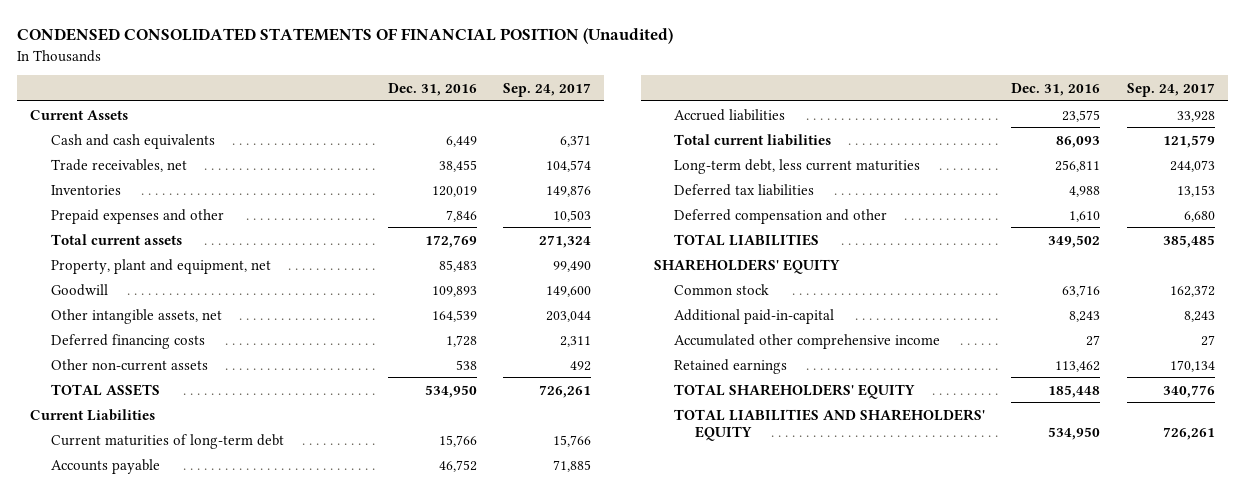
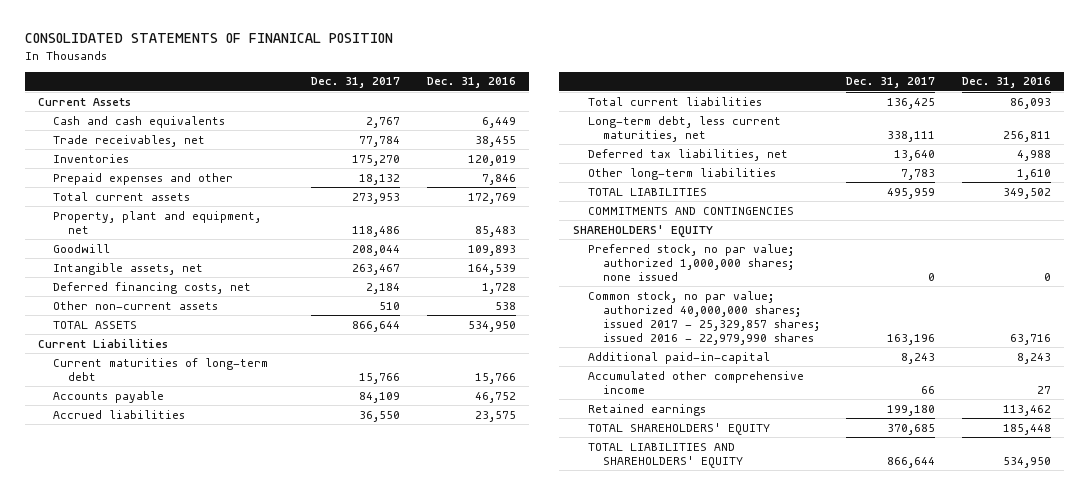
[17,28,674,45] CONDENSED CONSOLIDATED STATEMENTS OF FINANCIAL POSITION (Unaudited) -> [24,33,393,44] CONSOLIDATED STATEMENTS OF FINANICAL POSITION
[502,82,591,97] Sep. 24, 2017 -> none
none -> [311,77,401,89] Dec. 31, 2017
[50,308,222,324] Other intangible assets, net -> [52,262,203,275] Intangible assets, net
[50,333,205,349] Deferred financing costs -> [52,281,251,294] Deferred financing costs, net
[674,158,921,174] Long-term debt, less current maturities -> [587,115,781,142] Long-term debt, less current maturities, net
[674,183,815,196] Deferred tax liabilities -> [587,148,788,161] Deferred tax liabilities, net
[674,208,888,224] Deferred compensation and other -> [587,167,776,180] Other long-term liabilities
none -> [587,206,794,215] COMMITMENTS AND CONTINGENCIES
none -> [587,243,794,281] Preferred stock, no par value; authorized 1,000,000 shares; none issued
[674,283,770,295] Common stock -> [587,290,820,346] Common stock, no par value; authorized 40,000,000 shares; issued 2017 - 25,329,857 shares; issued 2016 - 22,979,990 shares

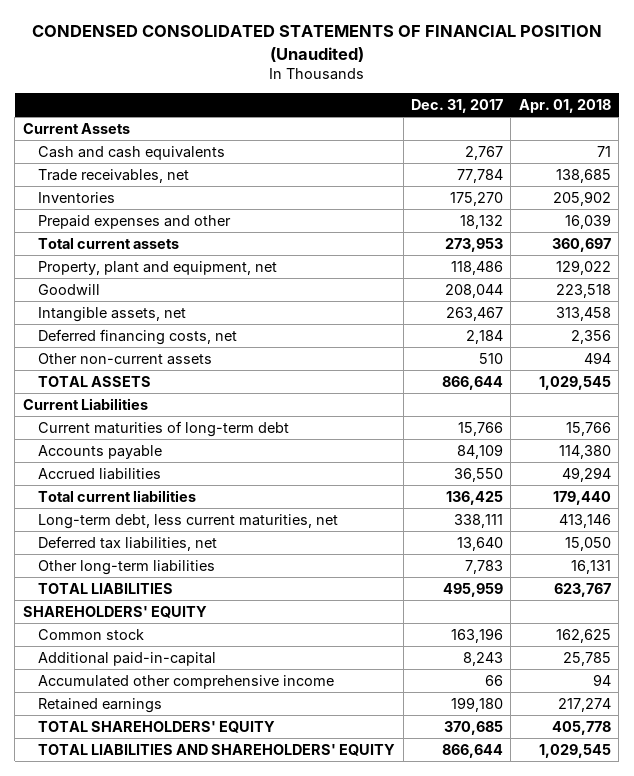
[24,33,393,44] CONSOLIDATED STATEMENTS OF FINANICAL POSITION -> [31,25,602,62] CONDENSED CONSOLIDATED STATEMENTS OF FINANCIAL POSITION (Unaudited)
[426,77,516,89] Dec. 31, 2016 -> none
none -> [518,98,611,113] Apr. 01, 2018
[587,206,794,215] COMMITMENTS AND CONTINGENCIES -> none
[587,243,794,281] Preferred stock, no par value; authorized 1,000,000 shares; none issued -> none
[587,290,820,346] Common stock, no par value; authorized 40,000,000 shares; issued 2017 - 25,329,857 shares; issued 2016 - 22,979,990 shares -> [38,628,145,640] Common stock

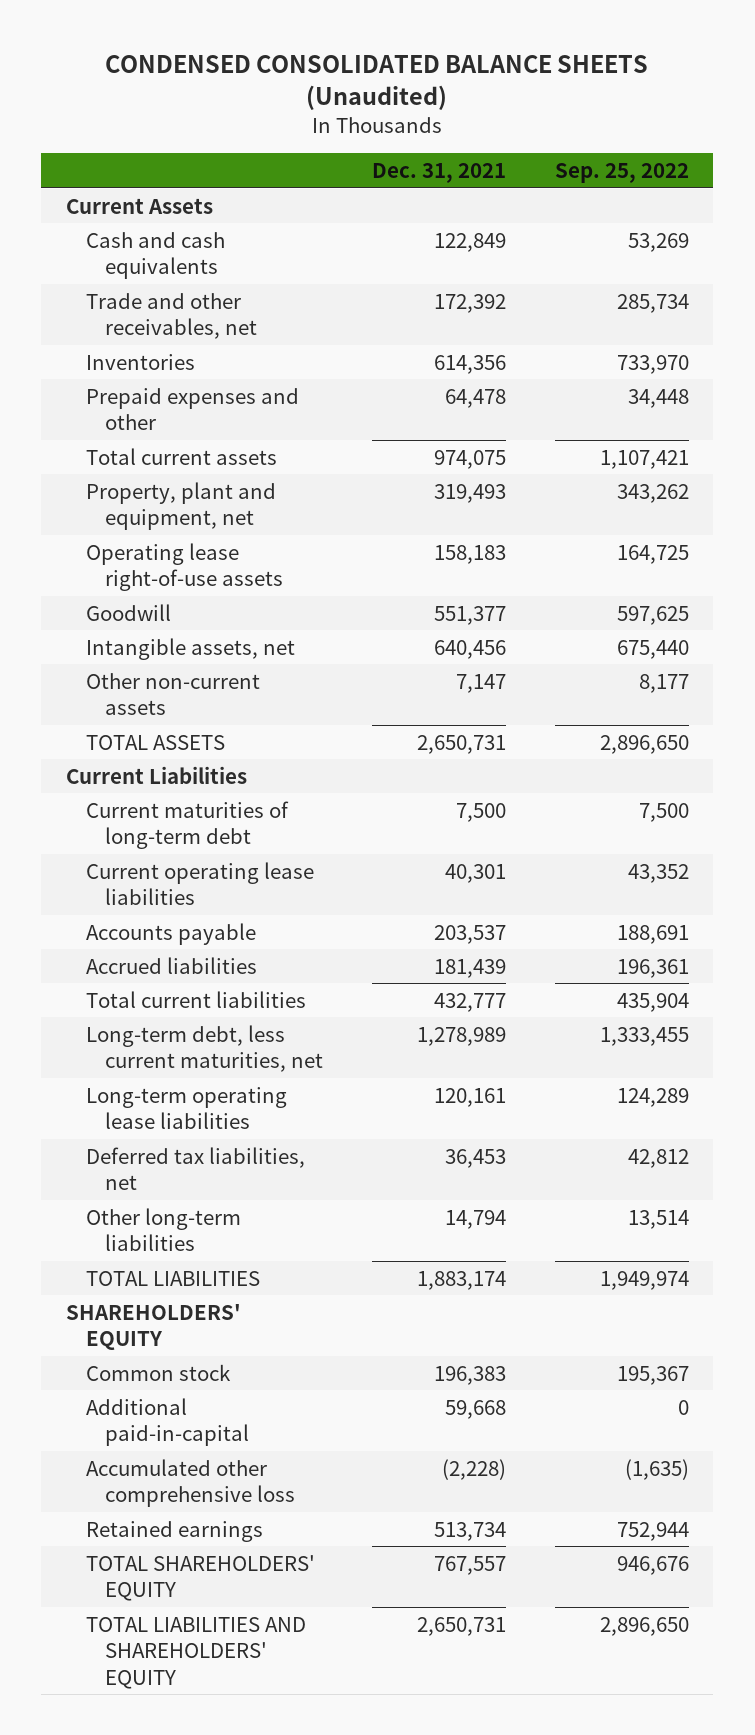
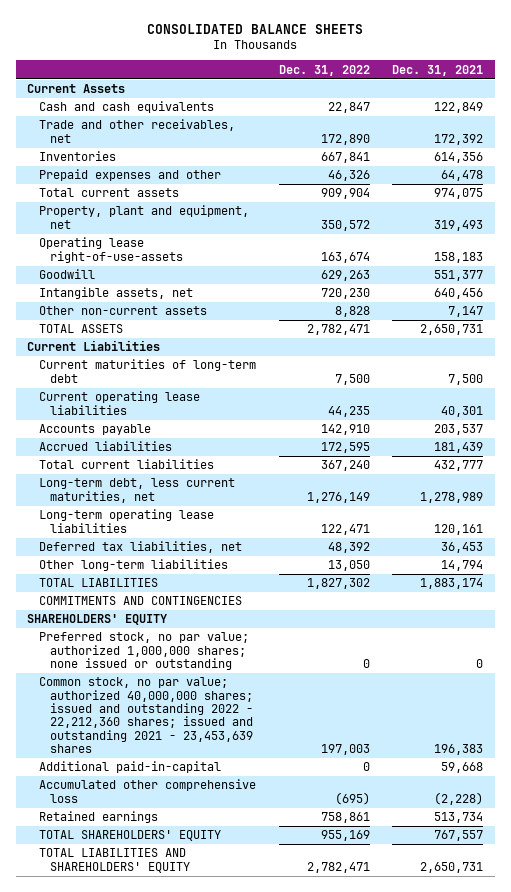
[105,55,649,111] CONDENSED CONSOLIDATED BALANCE SHEETS (Unaudited) -> [147,23,364,34] CONSOLIDATED BALANCE SHEETS
[554,162,689,183] Sep. 25, 2022 -> none
none -> [278,64,370,76] Dec. 31, 2022
[85,542,284,592] Operating lease right-of-use assets -> [38,237,184,263] Operating lease right-of-use-assets
none -> [38,596,242,606] COMMITMENTS AND CONTINGENCIES
none -> [38,632,249,670] Preferred stock, no par value; authorized 1,000,000 shares; none issued or outstanding
[85,1363,231,1381] Common stock -> [38,677,254,753] Common stock, no par value; authorized 40,000,000 shares; issued and outstanding 2022 - 22,212,360 shares; issued and outstanding 2021 - 23,453,639 shares

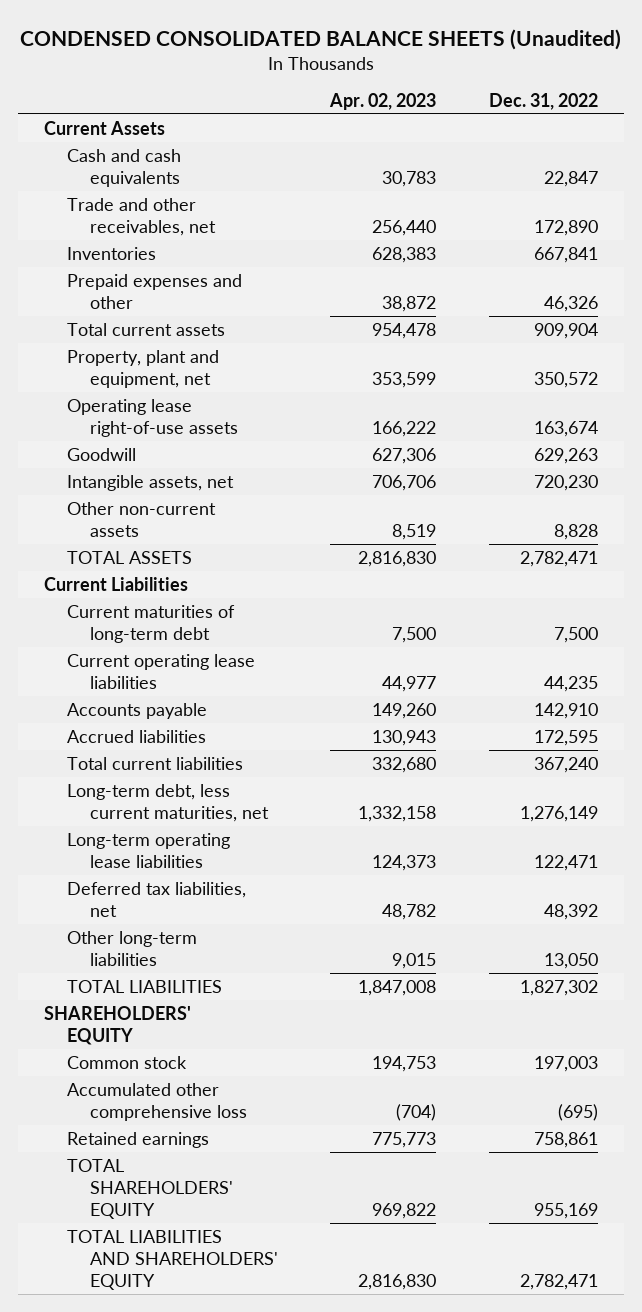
[147,23,364,34] CONSOLIDATED BALANCE SHEETS -> [19,28,621,50] CONDENSED CONSOLIDATED BALANCE SHEETS (Unaudited)
[392,64,484,76] Dec. 31, 2021 -> none
none -> [329,93,437,111] Apr. 02, 2023
[38,237,184,263] Operating lease right-of-use-assets -> [67,398,239,437] Operating lease right-of-use assets
[38,596,242,606] COMMITMENTS AND CONTINGENCIES -> none
[38,632,249,670] Preferred stock, no par value; authorized 1,000,000 shares; none issued or outstanding -> none
[38,761,221,774] Additional paid-in-capital -> none
[38,677,254,753] Common stock, no par value; authorized 40,000,000 shares; issued and outstanding 2022 - 22,212,360 shares; issued and outstanding 2021 - 23,453,639 shares -> [67,1055,188,1069] Common stock

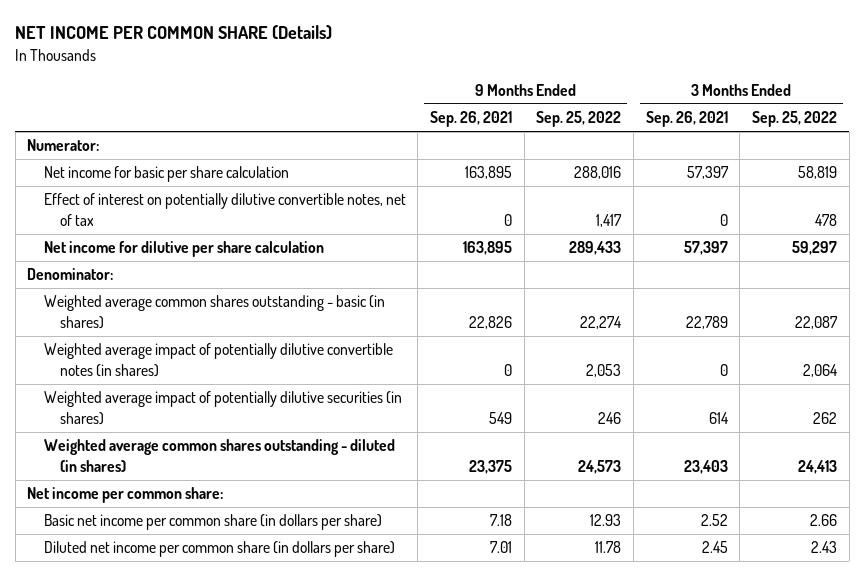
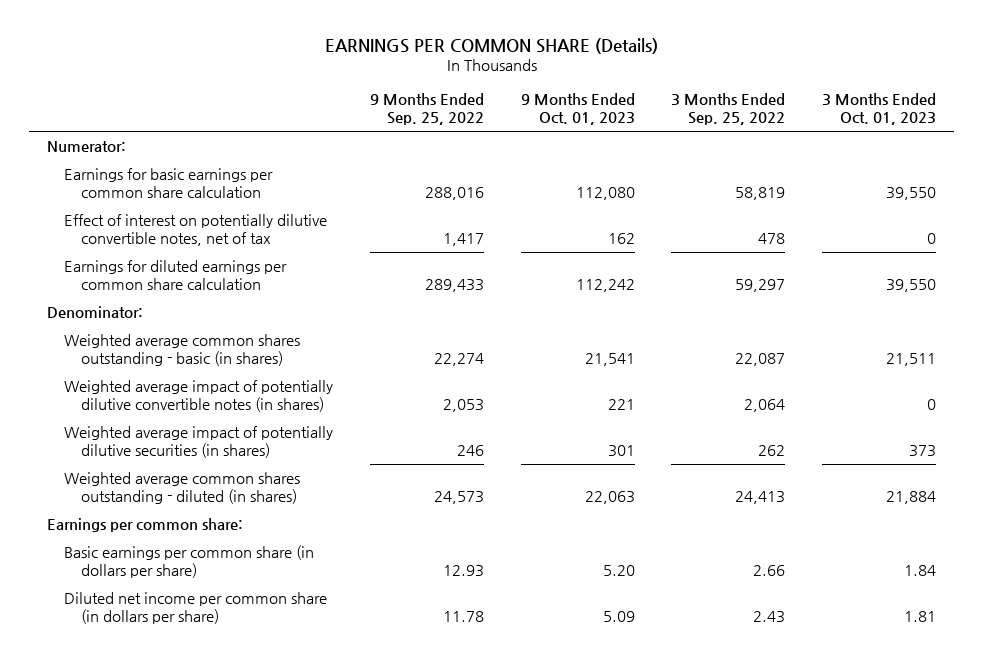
[15,25,333,41] NET INCOME PER COMMON SHARE (Details) -> [324,38,658,55] EARNINGS PER COMMON SHARE (Details)
[429,111,512,128] Sep. 26, 2021 -> none
[645,111,728,128] Sep. 26, 2021 -> none
none -> [520,92,635,125] 9 Months Ended Oct. 01, 2023
none -> [821,92,936,125] 3 Months Ended Oct. 01, 2023
[43,166,289,183] Net income for basic per share calculation -> [64,168,274,199] Earnings for basic earnings per common share calculation
[43,241,324,258] Net income for dilutive per share calculation -> [64,260,288,291] Earnings for diluted earnings per common share calculation
[27,487,224,504] Net income per common share: -> [47,518,244,533] Earnings per common share:
[43,514,382,531] Basic net income per common share (in dollars per share) -> [64,545,315,579] Basic earnings per common share (in dollars per share)

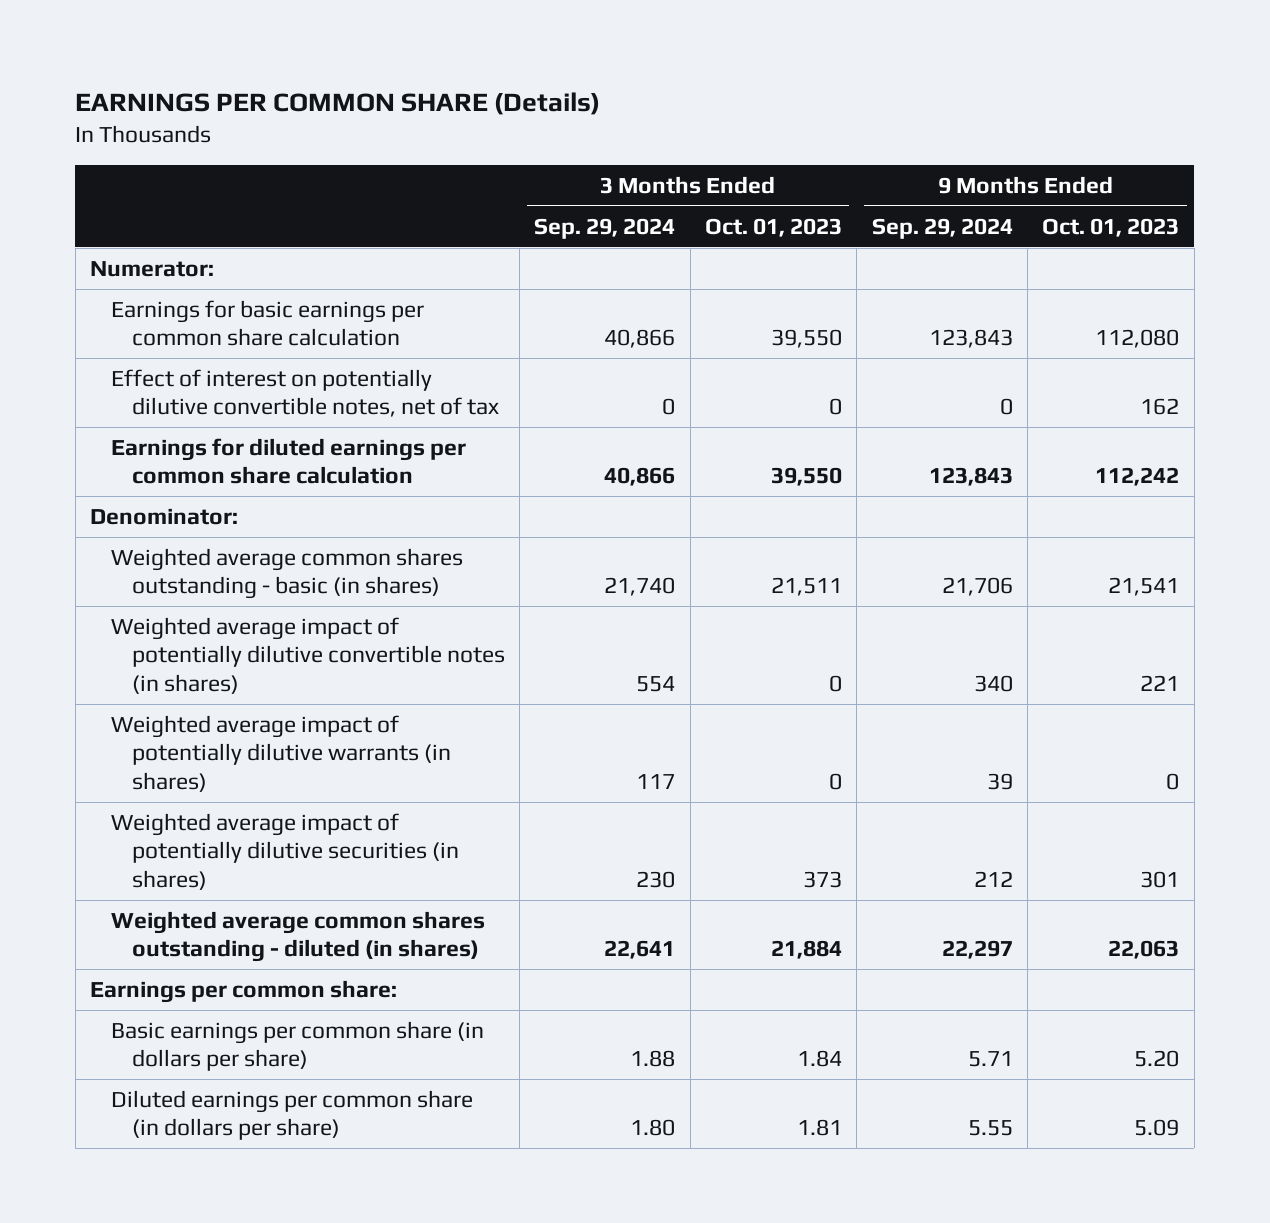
[369,92,484,125] 9 Months Ended Sep. 25, 2022 -> none
[671,92,786,125] 3 Months Ended Sep. 25, 2022 -> none
none -> [534,217,676,239] Sep. 29, 2024
none -> [871,217,1013,239] Sep. 29, 2024
none -> [110,714,451,792] Weighted average impact of potentially dilutive warrants (in shares)
[64,592,328,625] Diluted net income per common share (in dollars per share) -> [110,1089,473,1141] Diluted earnings per common share (in dollars per share)

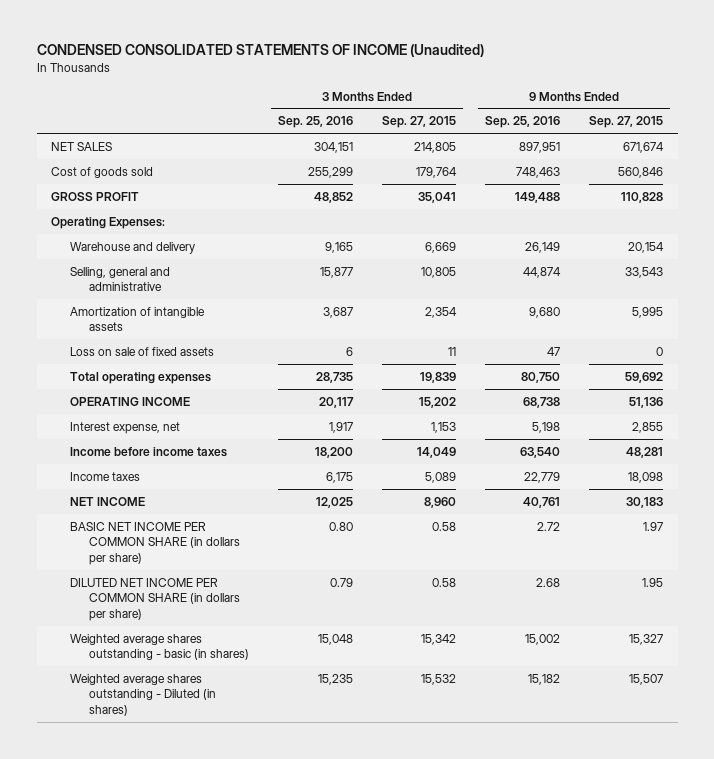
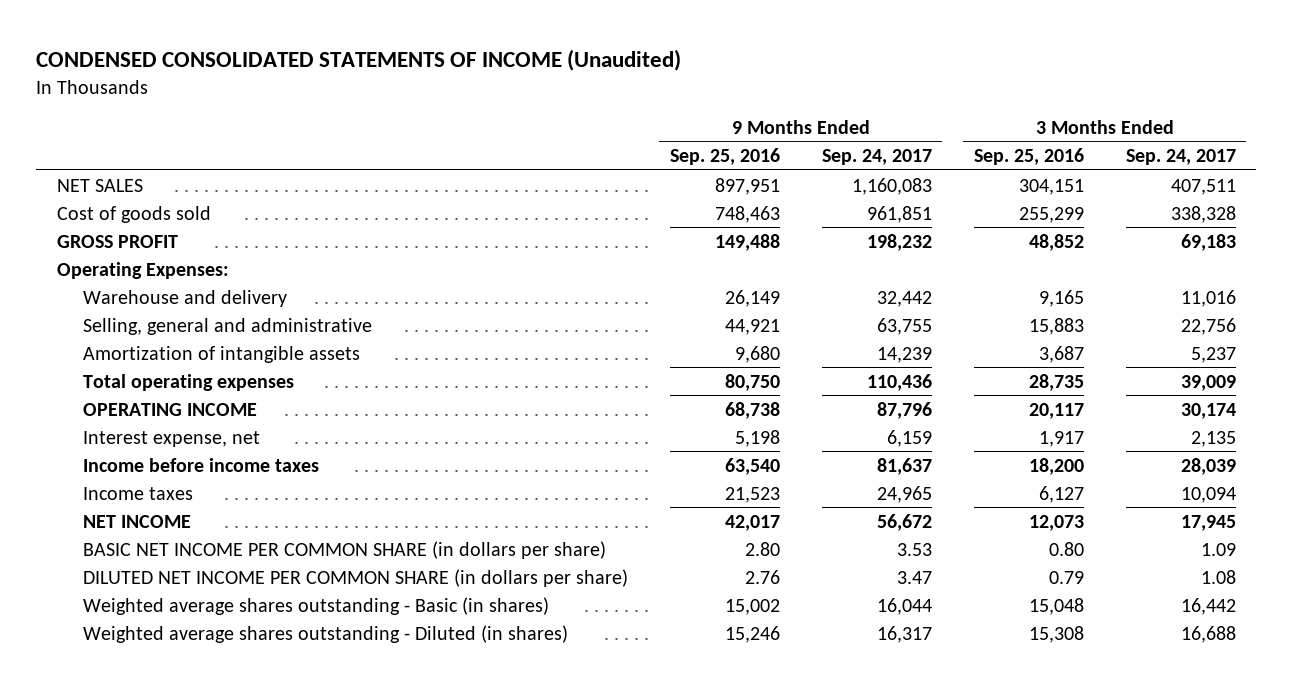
[382,116,457,129] Sep. 27, 2015 -> none
[589,116,664,129] Sep. 27, 2015 -> none
none -> [821,149,932,166] Sep. 24, 2017
none -> [1125,149,1236,166] Sep. 24, 2017
[320,266,354,278] 15,877 -> [1028,317,1084,335] 15,883
[523,266,562,278] 44,874 -> [724,318,780,335] 44,921
[70,346,215,356] Loss on sale of fixed assets -> none
[326,471,354,483] 6,175 -> [1038,485,1084,503] 6,127
[524,471,561,483] 22,779 -> [724,486,780,503] 21,523
[316,496,354,508] 12,025 -> [1028,514,1084,531] 12,073
[523,496,561,508] 40,761 -> [724,514,780,531] 42,017
[537,521,561,531] 2.72 -> [744,541,780,556] 2.80
[536,577,561,587] 2.68 -> [744,569,780,584] 2.76
[70,633,250,661] Weighted average shares outstanding - basic (in shares) -> [83,596,550,615] Weighted average shares outstanding - Basic (in shares)
[318,673,354,685] 15,235 -> [1028,625,1084,643] 15,308
[528,673,561,685] 15,182 -> [724,625,780,643] 15,246

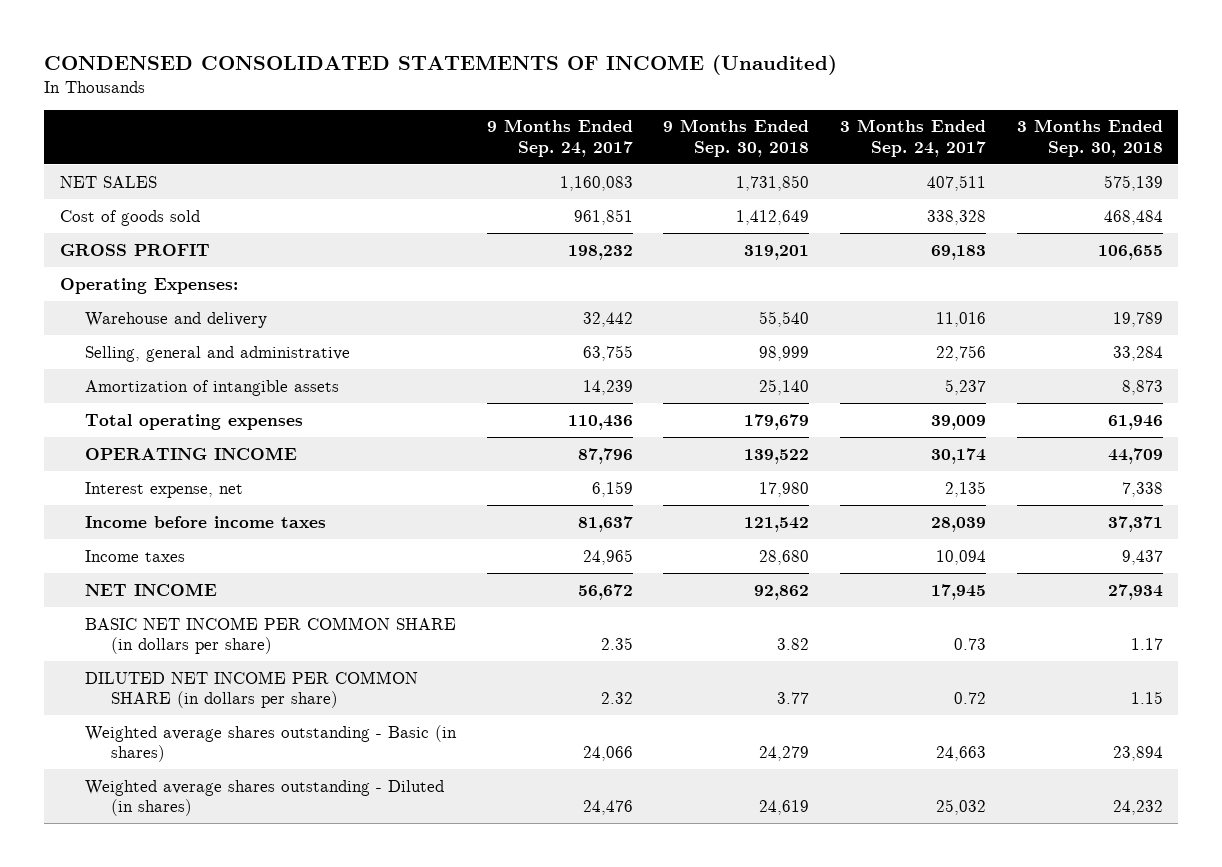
[669,148,780,166] Sep. 25, 2016 -> none
[973,148,1084,166] Sep. 25, 2016 -> none
none -> [663,119,810,157] 9 Months Ended Sep. 30, 2018
none -> [1016,119,1163,157] 3 Months Ended Sep. 30, 2018
[896,542,932,556] 3.53 -> [600,637,633,651] 2.35
[1200,542,1236,556] 1.09 -> [954,638,987,651] 0.73
[896,570,932,584] 3.47 -> [600,692,633,705] 2.32
[1200,569,1236,584] 1.08 -> [954,692,987,705] 0.72
[876,597,932,615] 16,044 -> [582,746,633,762] 24,066
[1180,597,1236,615] 16,442 -> [936,746,987,762] 24,663
[876,625,932,643] 16,317 -> [582,800,633,816] 24,476
[1180,625,1236,643] 16,688 -> [936,799,987,816] 25,032

